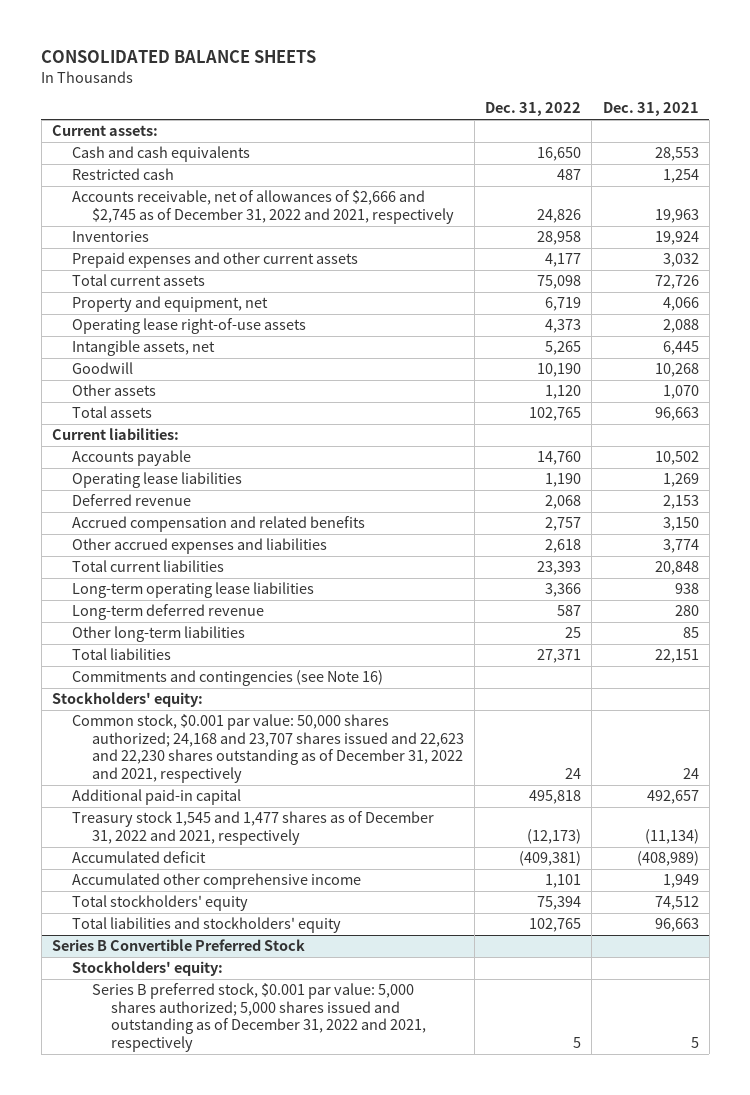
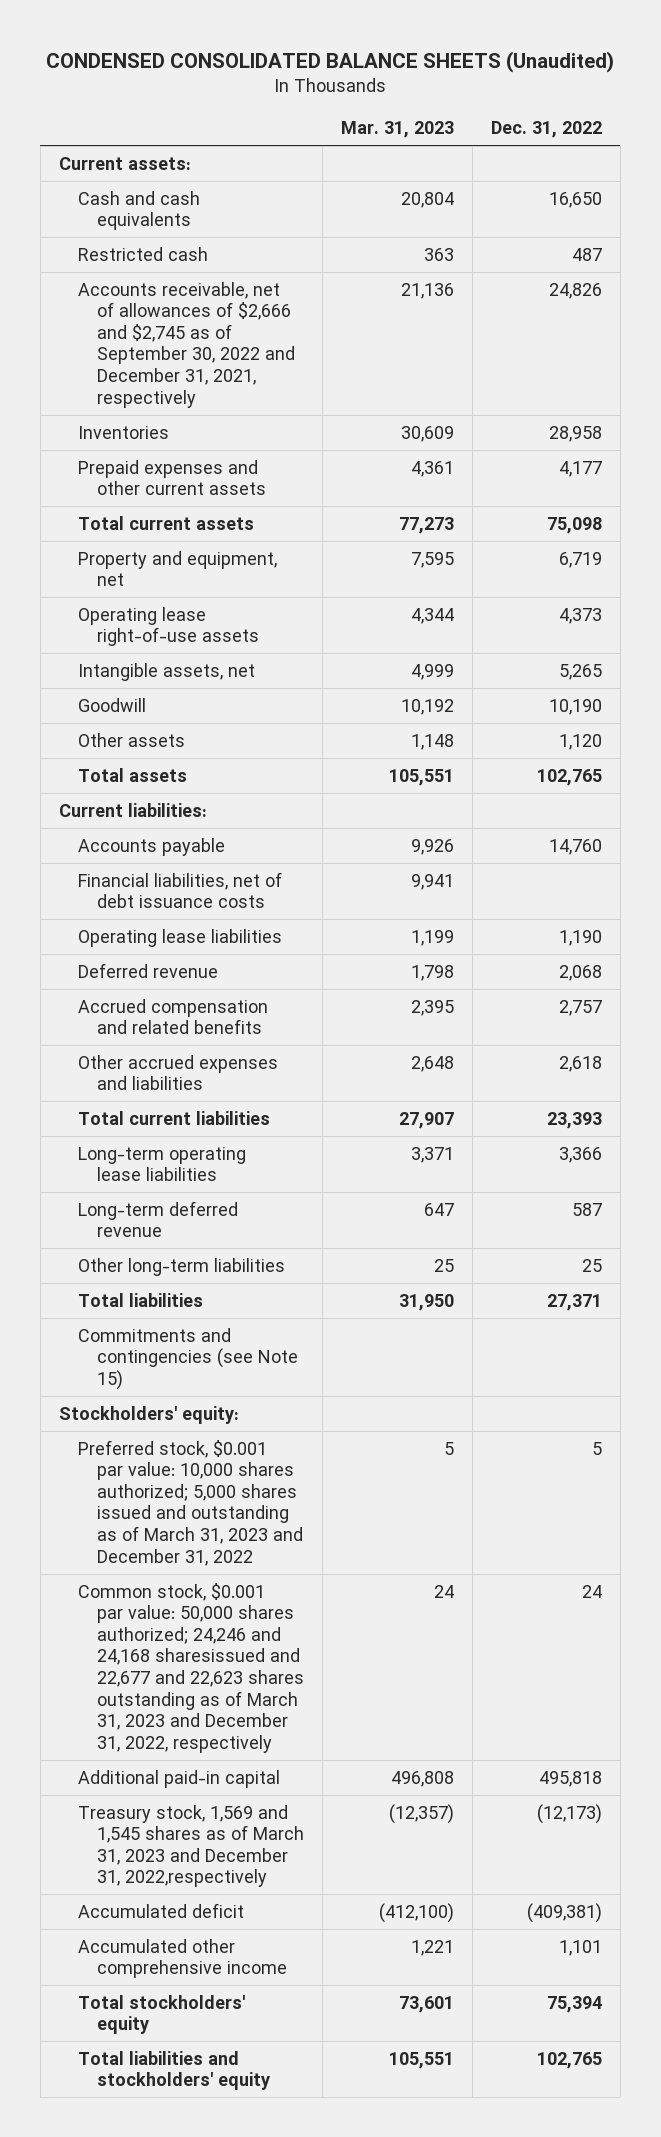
[41,50,317,64] CONSOLIDATED BALANCE SHEETS -> [46,51,615,74] CONDENSED CONSOLIDATED BALANCE SHEETS (Unaudited)
[602,102,699,117] Dec. 31, 2021 -> none
none -> [340,121,454,139] Mar. 31, 2023
[71,190,454,224] Accounts receivable, net of allowances of $2,666 and $2,745 as of December 31, 2022 and 2021, respectively -> [77,281,295,408] Accounts receivable, net of allowances of $2,666 and $2,745 as of September 30, 2022 and December 31, 2021, respectively
none -> [77,871,282,909] Financial liabilities, net of debt issuance costs
[71,670,383,687] Commitments and contingencies (see Note 16) -> [77,1327,298,1390] Commitments and contingencies (see Note 15)
none -> [77,1439,303,1566] Preferred stock, $0.001 par value: 10,000 shares authorized; 5,000 shares issued and outstanding as of March 31, 2023 and December 31, 2022
[71,714,464,783] Common stock, $0.001 par value: 50,000 shares authorized; 24,168 and 23,707 shares issued and 22,623 and 22,230 shares outstanding as of December 31, 2022 and 2021, respectively -> [77,1582,304,1753] Common stock, $0.001 par value: 50,000 shares authorized; 24,246 and 24,168 sharesissued and 22,677 and 22,623 shares outstanding as of March 31, 2023 and December 31, 2022, respectively
[71,811,434,845] Treasury stock 1,545 and 1,477 shares as of December 31, 2022 and 2021, respectively -> [77,1804,304,1888] Treasury stock, 1,569 and 1,545 shares as of March 31, 2023 and December 31, 2022,respectively
[51,939,305,952] Series B Convertible Preferred Stock -> none
[71,961,223,977] Stockholders' equity: -> none
[91,983,427,1052] Series B preferred stock, $0.001 par value: 5,000 shares authorized; 5,000 shares issued and outstanding as of December 31, 2022 and 2021, respectively -> none

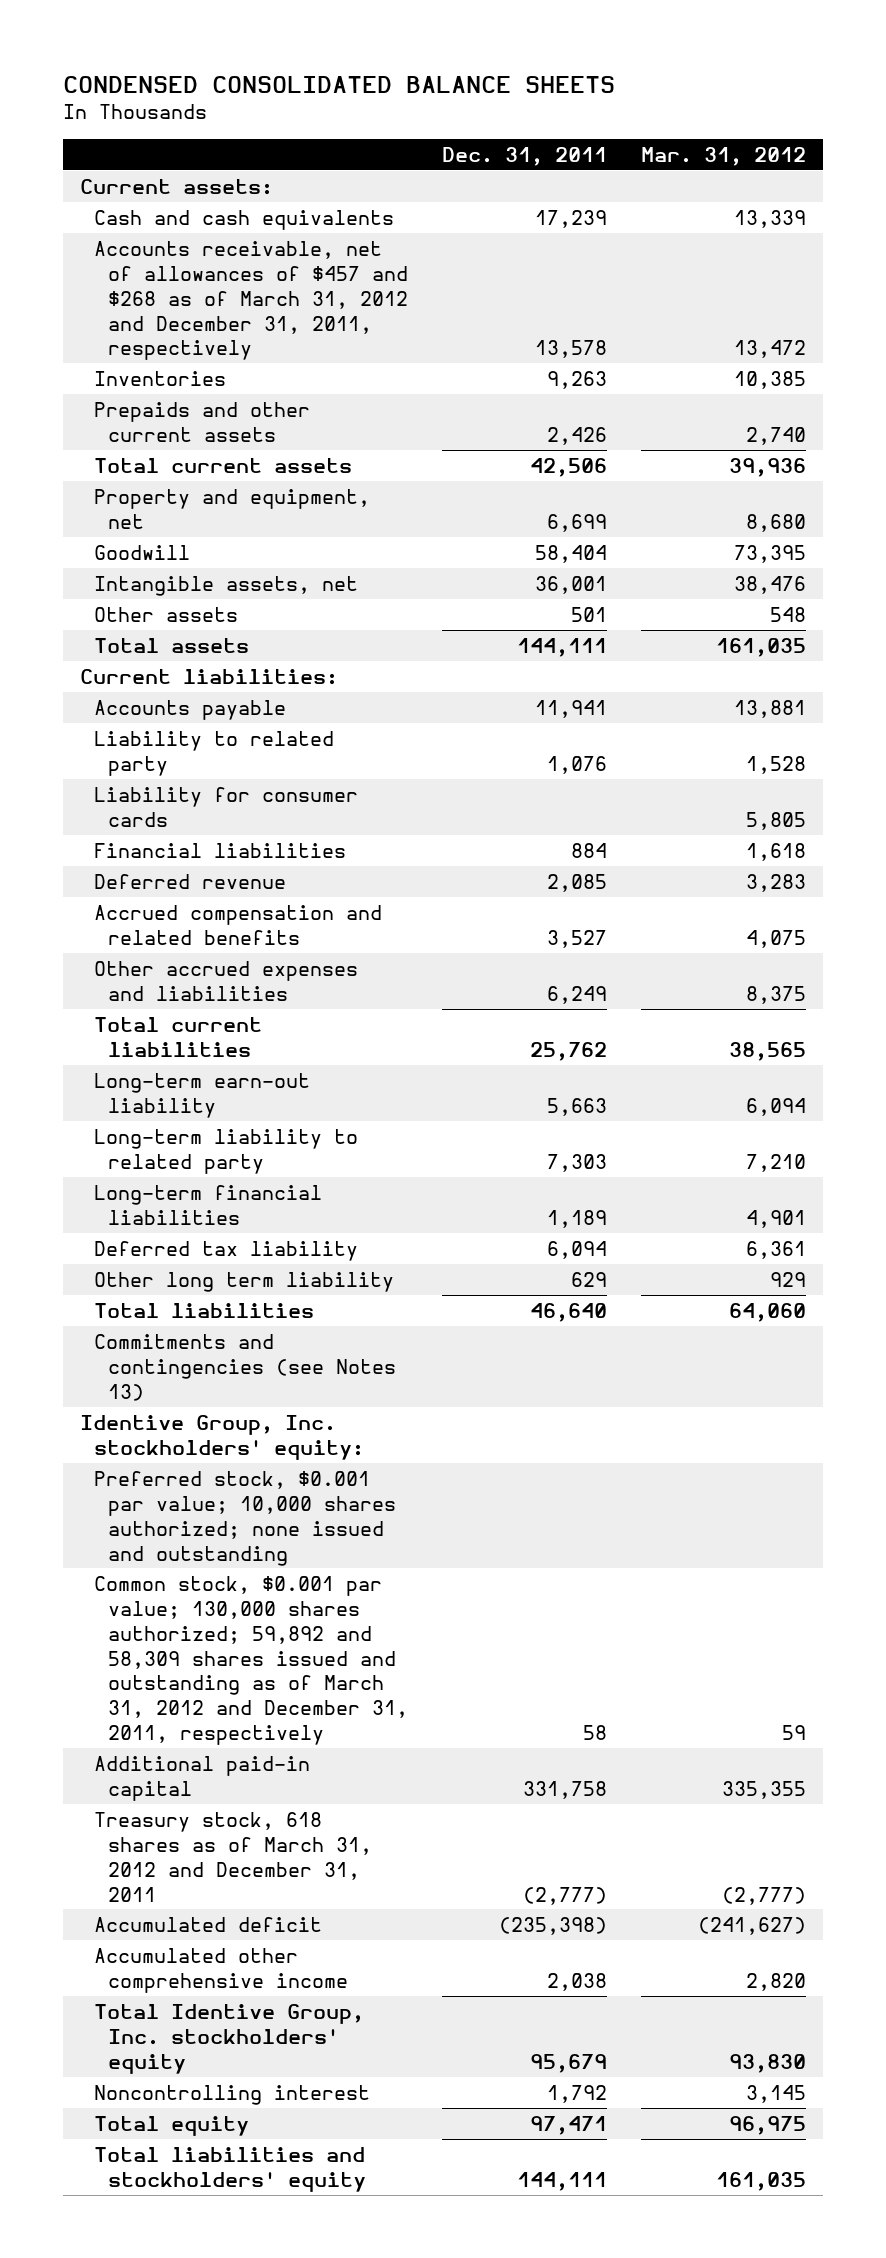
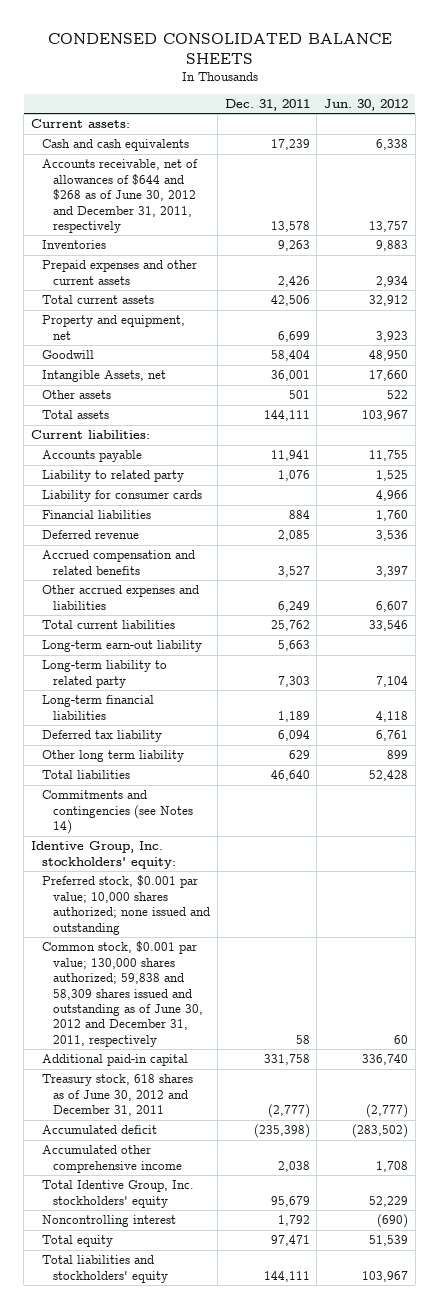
[641,146,807,166] Mar. 31, 2012 -> none
none -> [324,99,409,112] Jun. 30, 2012
[93,240,408,361] Accounts receivable, net of allowances of $457 and $268 as of March 31, 2012 and December 31, 2011, respectively -> [42,159,199,233] Accounts receivable, net of allowances of $644 and $268 as of June 30, 2012 and December 31, 2011, respectively
[93,401,310,442] Prepaids and other current assets -> [42,260,198,285] Prepaid expenses and other current assets
[93,575,358,596] Intangible assets, net -> [42,370,167,383] Intangible Assets, net
[93,1333,396,1401] Commitments and contingencies (see Notes 13) -> [42,790,194,835] Commitments and contingencies (see Notes 14)
[93,1575,408,1746] Common stock, $0.001 par value; 130,000 shares authorized; 59,892 and 58,309 shares issued and outstanding as of March 31, 2012 and December 31, 2011, respectively -> [42,941,204,1047] Common stock, $0.001 par value; 130,000 shares authorized; 59,838 and 58,309 shares issued and outstanding as of June 30, 2012 and December 31, 2011, respectively
[93,1811,372,1902] Treasury stock, 618 shares as of March 31, 2012 and December 31, 2011 -> [42,1074,194,1117] Treasury stock, 618 shares as of June 30, 2012 and December 31, 2011

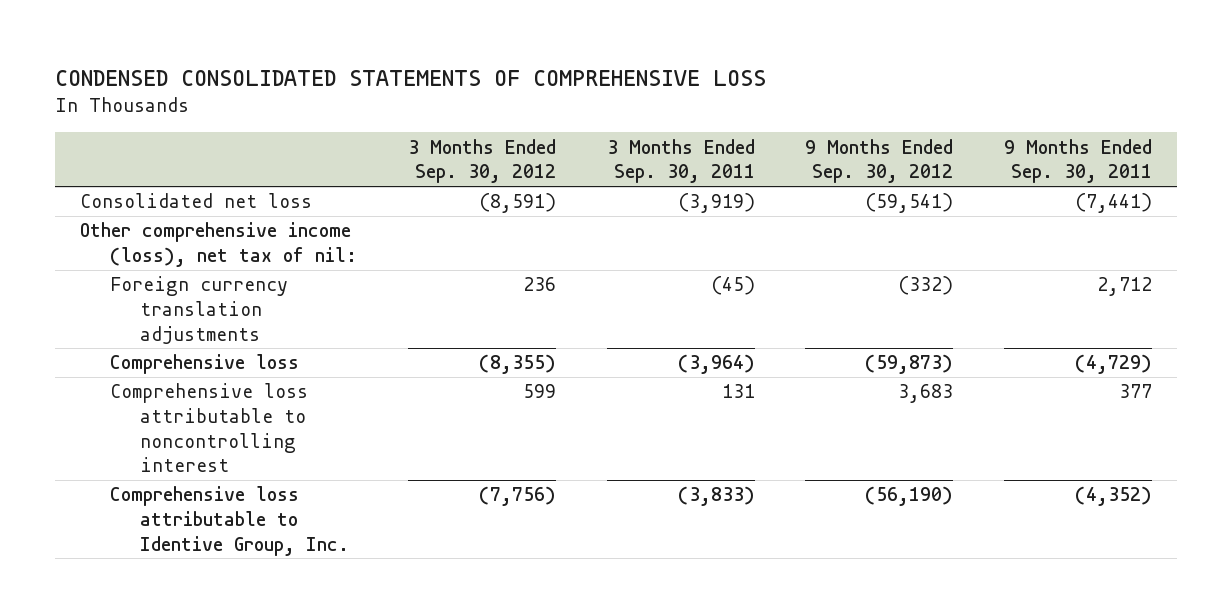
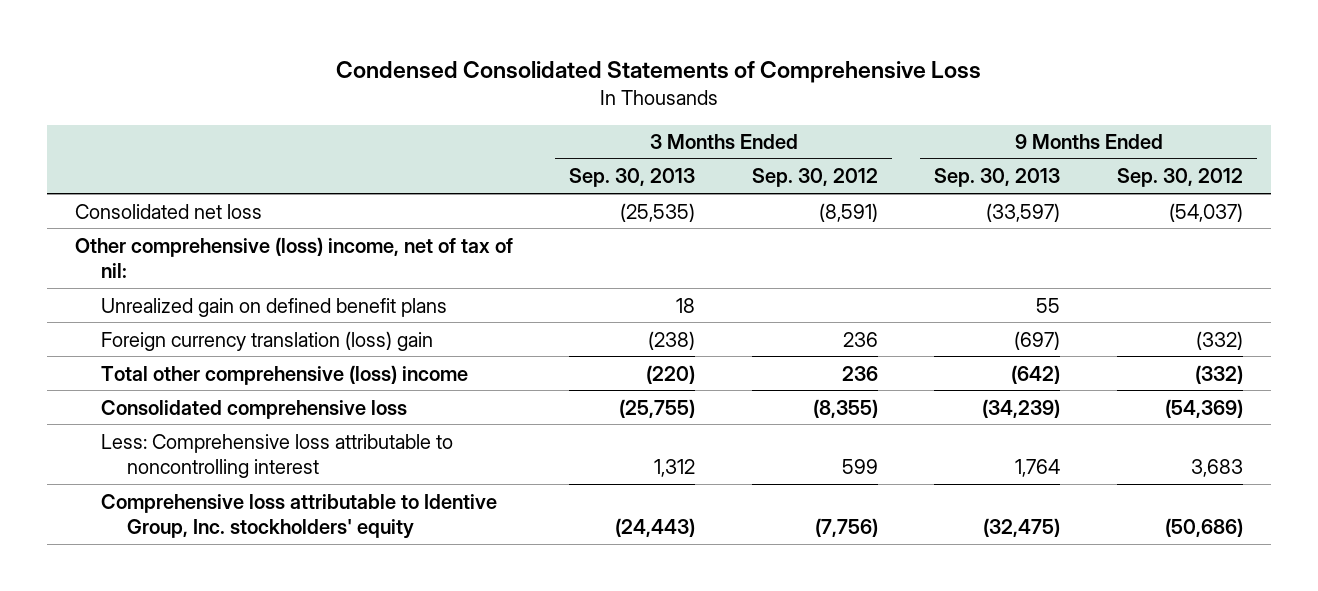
[55,69,767,86] CONDENSED CONSOLIDATED STATEMENTS OF COMPREHENSIVE LOSS -> [335,60,981,83] Condensed Consolidated Statements of Comprehensive Loss
[606,138,755,184] 3 Months Ended Sep. 30, 2011 -> none
[1003,138,1152,184] 9 Months Ended Sep. 30, 2011 -> none
none -> [569,168,696,188] Sep. 30, 2013
none -> [934,168,1061,188] Sep. 30, 2013
[865,193,954,214] (59,541) -> [1168,202,1243,222] (54,037)
[80,222,358,268] Other comprehensive income (loss), net tax of nil: -> [74,236,513,278] Other comprehensive (loss) income, net of tax of nil:
none -> [100,297,447,317] Unrealized gain on defined benefit plans
[110,276,289,344] Foreign currency translation adjustments -> [100,330,433,351] Foreign currency translation (loss) gain
none -> [100,364,468,385] Total other comprehensive (loss) income
[110,354,300,375] Comprehensive loss -> [100,399,407,419] Consolidated comprehensive loss
[865,354,954,375] (59,873) -> [1164,398,1243,418] (54,369)
[110,383,309,473] Comprehensive loss attributable to noncontrolling interest -> [100,433,453,478] Less: Comprehensive loss attributable to noncontrolling interest
[110,486,350,556] Comprehensive loss attributable to Identive Group, Inc. -> [100,493,497,539] Comprehensive loss attributable to Identive Group, Inc. stockholders' equity
[865,486,954,507] (56,190) -> [1164,517,1243,537] (50,686)

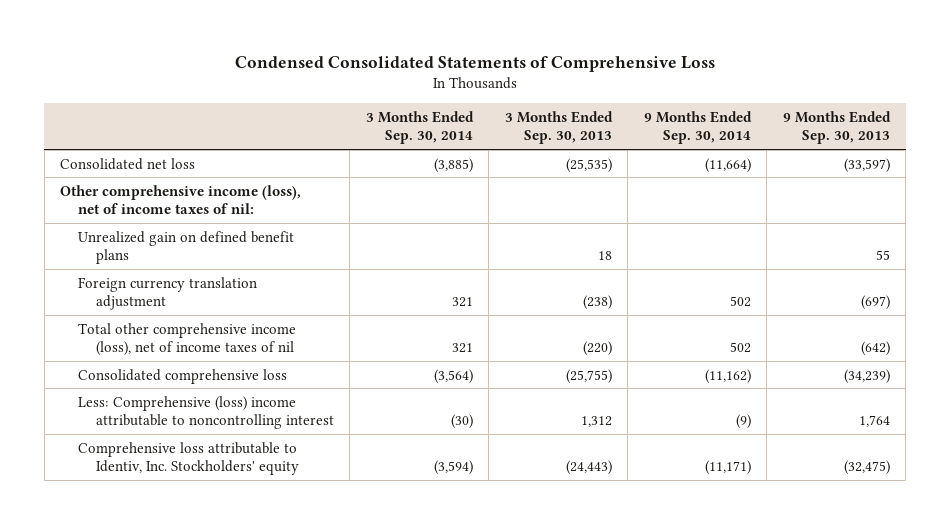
[751,168,878,188] Sep. 30, 2012 -> none
[1116,168,1243,188] Sep. 30, 2012 -> none
none -> [365,110,474,145] 3 Months Ended Sep. 30, 2014
none -> [643,110,752,145] 9 Months Ended Sep. 30, 2014
[74,236,513,278] Other comprehensive (loss) income, net of tax of nil: -> [60,184,302,215] Other comprehensive income (loss), net of income taxes of nil:
[100,330,433,351] Foreign currency translation (loss) gain -> [77,276,257,311] Foreign currency translation adjustment
[100,364,468,385] Total other comprehensive (loss) income -> [77,322,296,357] Total other comprehensive income (loss), net of income taxes of nil
[100,433,453,478] Less: Comprehensive loss attributable to noncontrolling interest -> [77,395,334,430] Less: Comprehensive (loss) income attributable to noncontrolling interest
[100,493,497,539] Comprehensive loss attributable to Identive Group, Inc. stockholders' equity -> [77,441,299,476] Comprehensive loss attributable to Identiv, Inc. Stockholders' equity

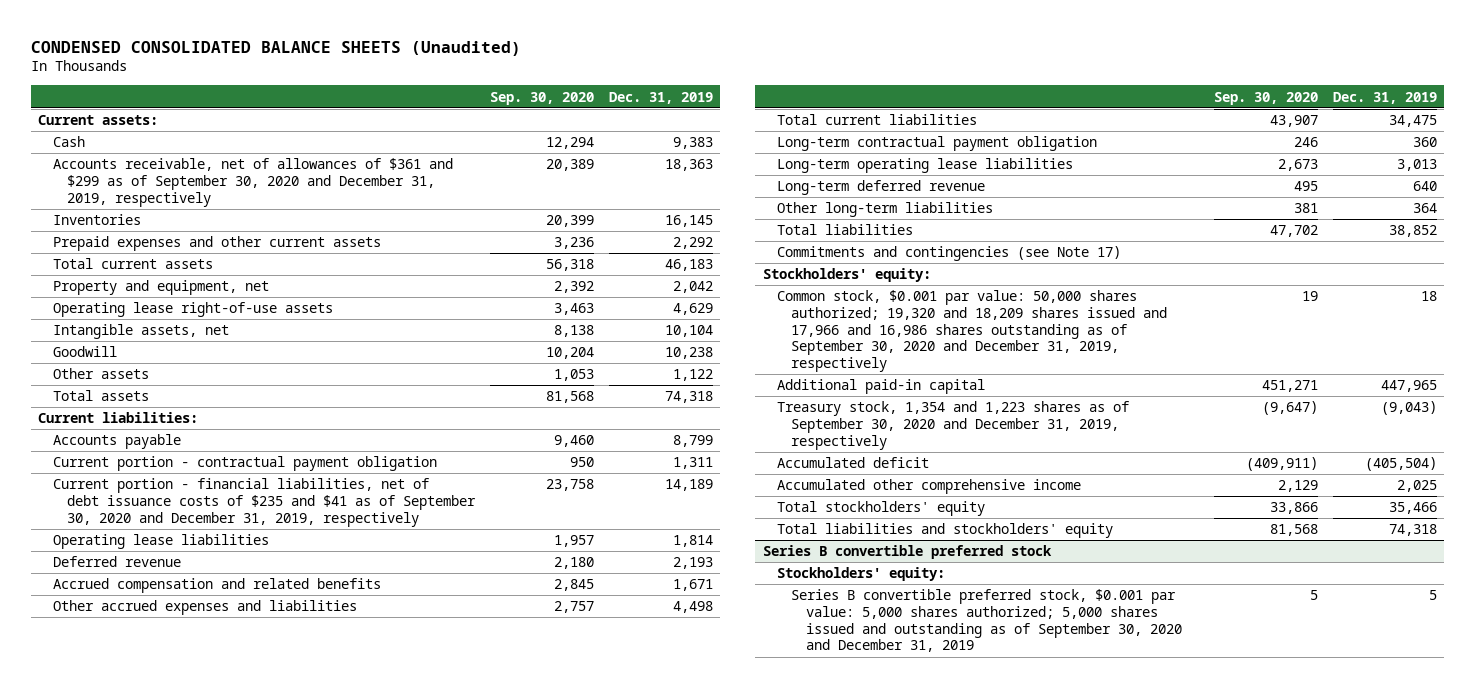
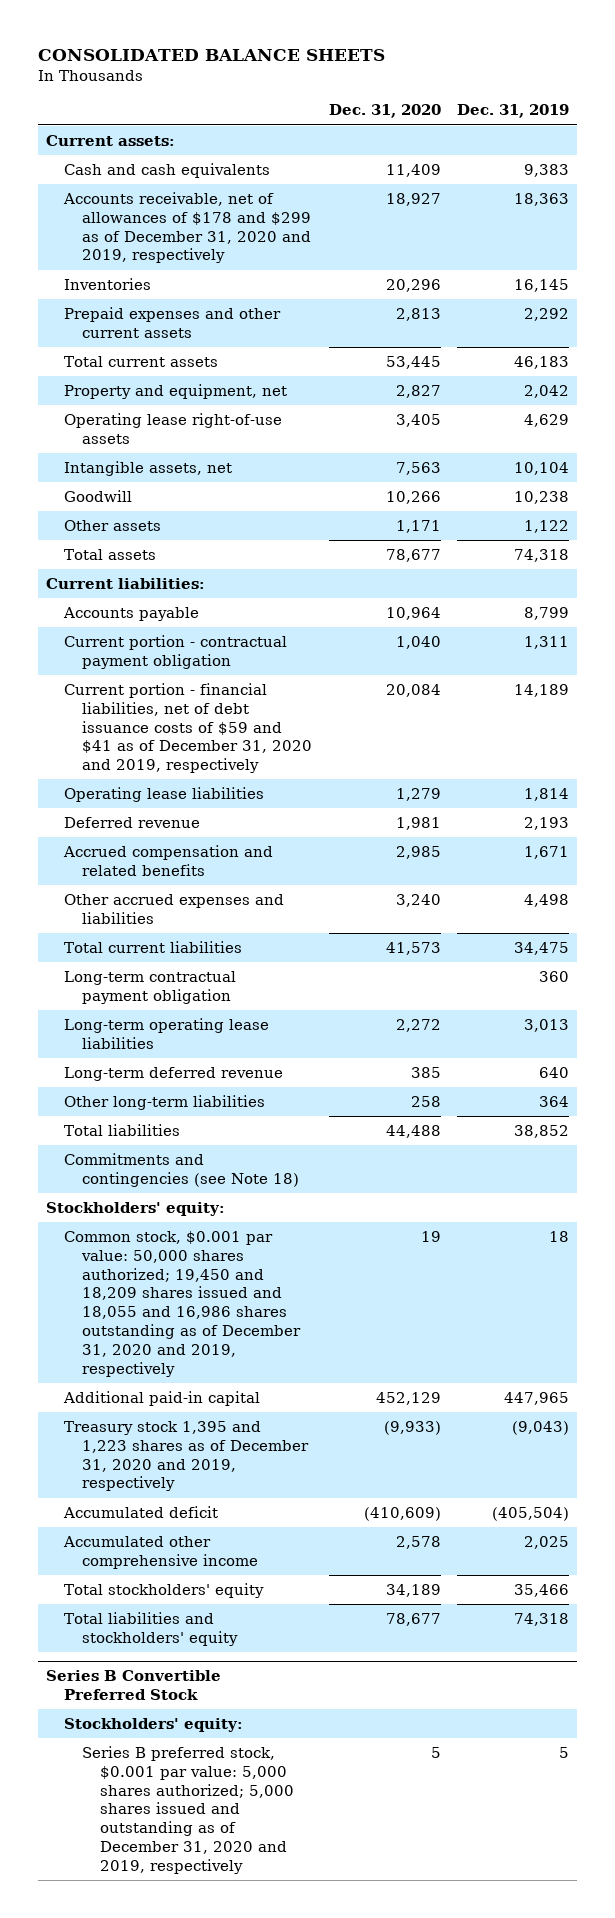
[30,40,521,56] CONDENSED CONSOLIDATED BALANCE SHEETS (Unaudited) -> [37,48,385,61] CONSOLIDATED BALANCE SHEETS
[490,91,595,105] Sep. 30, 2020 -> none
none -> [328,104,441,119] Dec. 31, 2020
[52,136,85,148] Cash -> [64,162,271,178] Cash and cash equivalents
[52,158,453,207] Accounts receivable, net of allowances of $361 and $299 as of September 30, 2020 and December 31, 2019, respectively -> [63,191,312,264] Accounts receivable, net of allowances of $178 and $299 as of December 31, 2020 and 2019, respectively
[52,478,477,527] Current portion - financial liabilities, net of debt issuance costs of $235 and $41 as of September 30, 2020 and December 31, 2019, respectively -> [64,682,313,774] Current portion - financial liabilities, net of debt issuance costs of $59 and $41 as of December 31, 2020 and 2019, respectively
[776,246,1121,262] Commitments and contingencies (see Note 17) -> [64,1152,300,1187] Commitments and contingencies (see Note 18)
[776,290,1168,373] Common stock, $0.001 par value: 50,000 shares authorized; 19,320 and 18,209 shares issued and 17,966 and 16,986 shares outstanding as of September 30, 2020 and December 31, 2019, respectively -> [64,1230,302,1377] Common stock, $0.001 par value: 50,000 shares authorized; 19,450 and 18,209 shares issued and 18,055 and 16,986 shares outstanding as of December 31, 2020 and 2019, respectively
[776,401,1129,450] Treasury stock, 1,354 and 1,223 shares as of September 30, 2020 and December 31, 2019, respectively -> [64,1420,310,1492] Treasury stock 1,395 and 1,223 shares as of December 31, 2020 and 2019, respectively
[762,545,1052,560] Series B convertible preferred stock -> [46,1670,222,1701] Series B Convertible Preferred Stock
[791,589,1182,653] Series B convertible preferred stock, $0.001 par value: 5,000 shares authorized; 5,000 shares issued and outstanding as of September 30, 2020 and December 31, 2019 -> [82,1745,295,1874] Series B preferred stock, $0.001 par value: 5,000 shares authorized; 5,000 shares issued and outstanding as of December 31, 2020 and 2019, respectively

